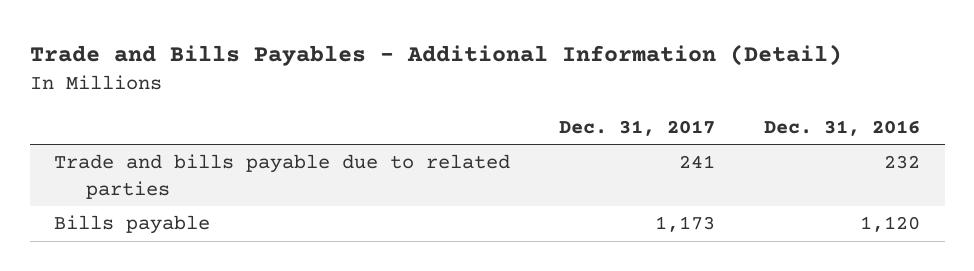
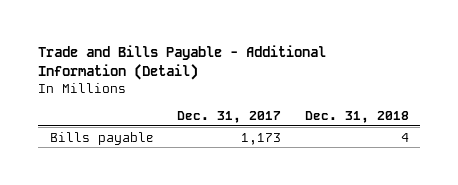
[29,44,842,67] Trade and Bills Payables - Additional Information (Detail) -> [38,45,327,81] Trade and Bills Payable - Additional Information (Detail)
[764,120,921,137] Dec. 31, 2016 -> none
none -> [304,111,409,124] Dec. 31, 2018
[54,154,511,199] Trade and bills payable due to related parties -> none

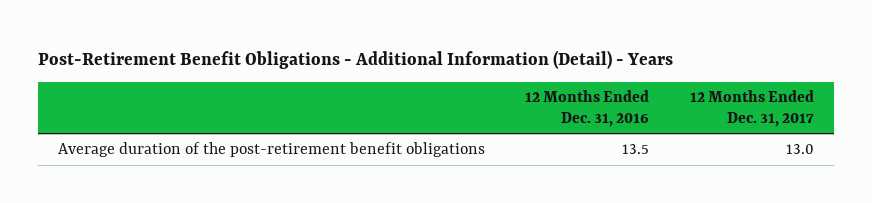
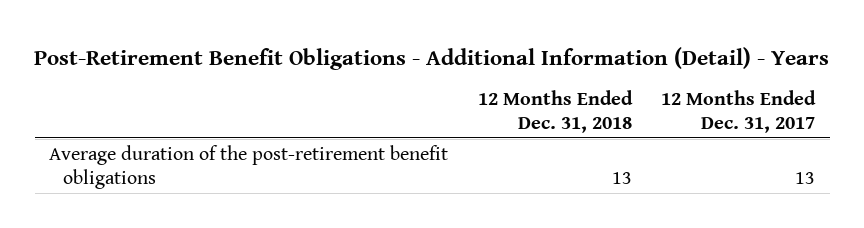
[525,90,650,128] 12 Months Ended Dec. 31, 2016 -> none
none -> [477,89,633,134] 12 Months Ended Dec. 31, 2018
[785,144,814,155] 13.0 -> [795,172,816,185] 13

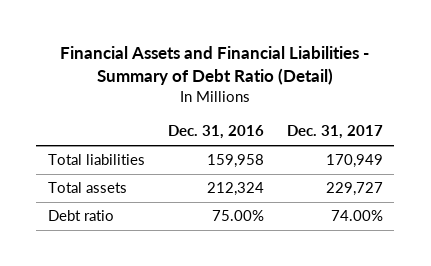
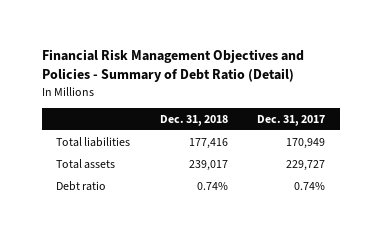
[60,46,370,86] Financial Assets and Financial Liabilities - Summary of Debt Ratio (Detail) -> [41,49,304,83] Financial Risk Management Objectives and Policies - Summary of Debt Ratio (Detail)
[167,125,264,140] Dec. 31, 2016 -> none
none -> [159,114,228,126] Dec. 31, 2018
[330,210,383,222] 74.00% -> [294,182,326,191] 0.74%

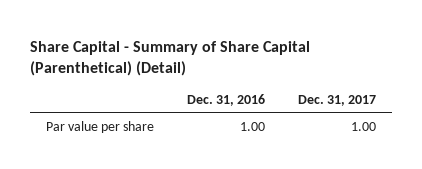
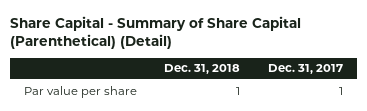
[187,94,266,107] Dec. 31, 2016 -> none
none -> [164,64,241,75] Dec. 31, 2018
[350,122,376,132] 1.00 -> [339,86,344,95] 1

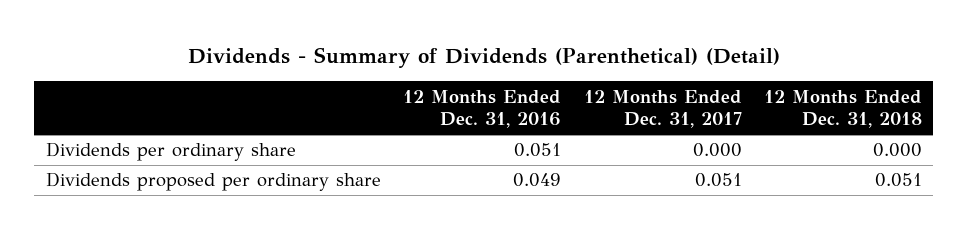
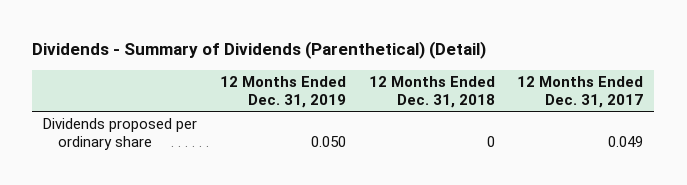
[403,89,562,129] 12 Months Ended Dec. 31, 2016 -> none
none -> [220,75,347,108] 12 Months Ended Dec. 31, 2019
[45,142,296,162] Dividends per ordinary share -> none
[694,173,742,188] 0.051 -> [608,135,644,147] 0.049
[875,173,923,188] 0.051 -> [486,135,495,147] 0

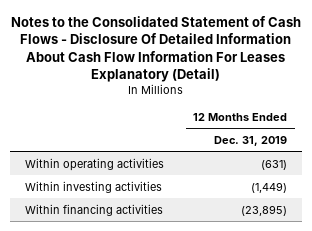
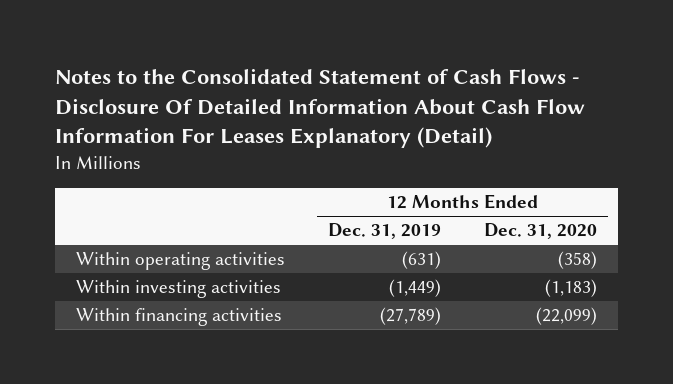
none -> [483,223,597,240] Dec. 31, 2020
[241,204,288,216] (23,895) -> [380,307,442,326] (27,789)

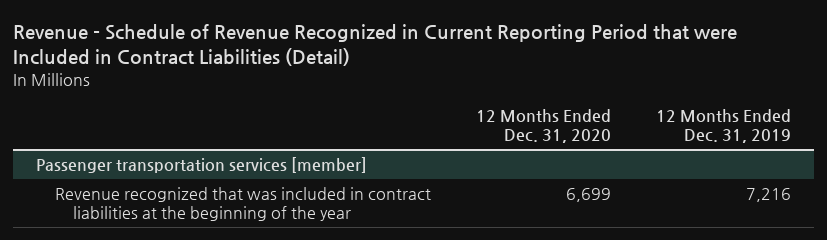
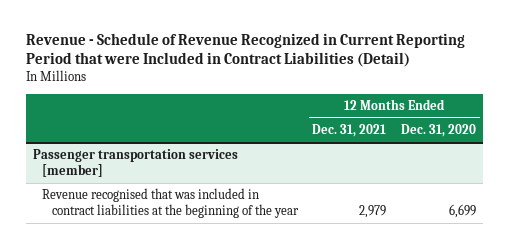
[656,108,792,144] 12 Months Ended Dec. 31, 2019 -> none
none -> [312,124,387,138] Dec. 31, 2021
[54,186,431,222] Revenue recognized that was included in contract liabilities at the beginning of the year -> [42,188,299,218] Revenue recognised that was included in contract liabilities at the beginning of the year

